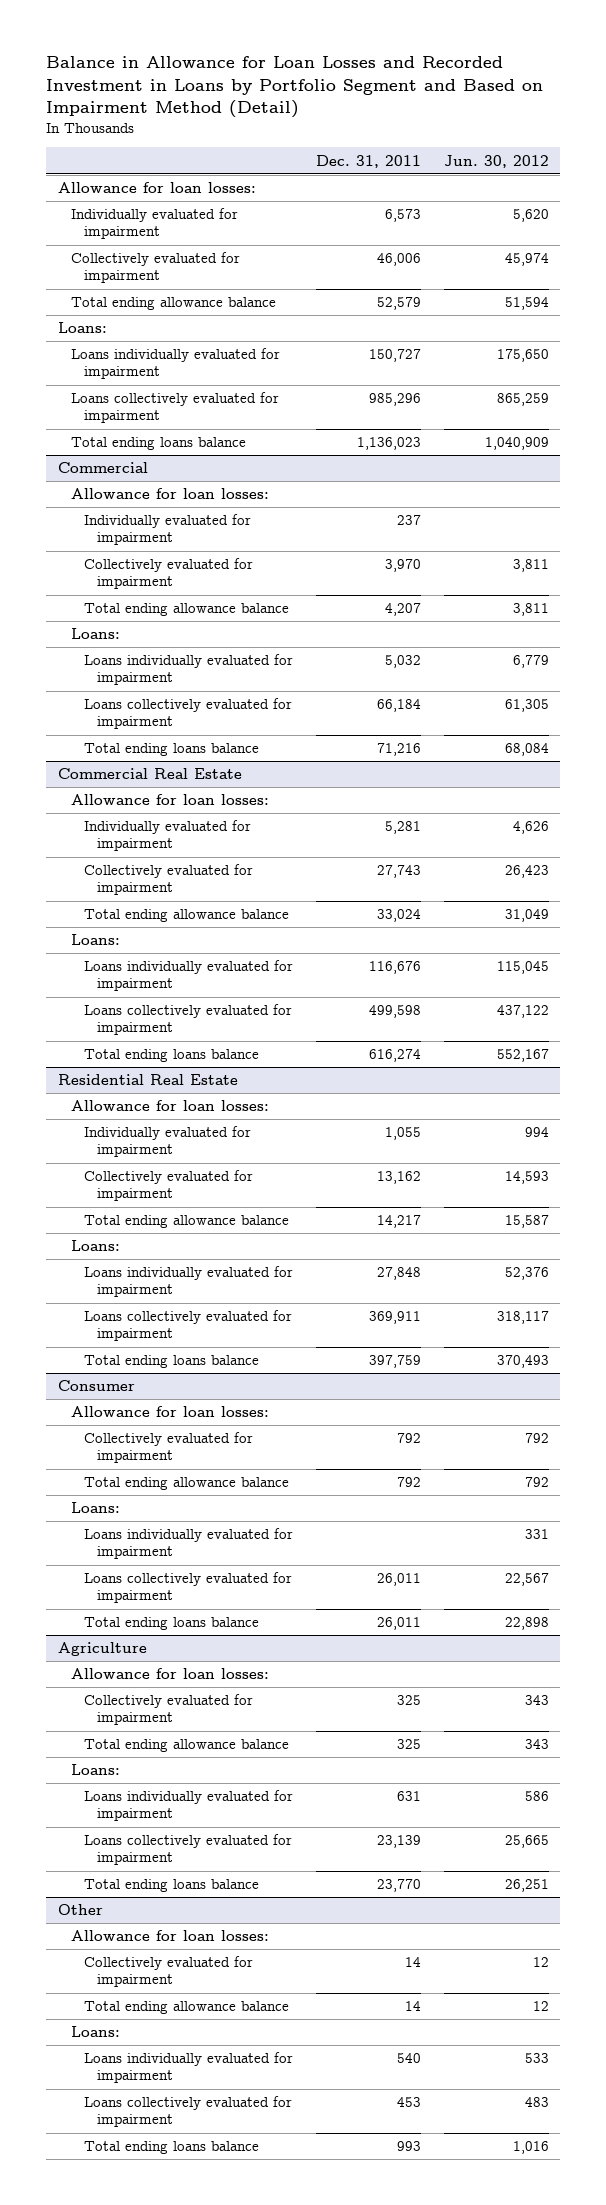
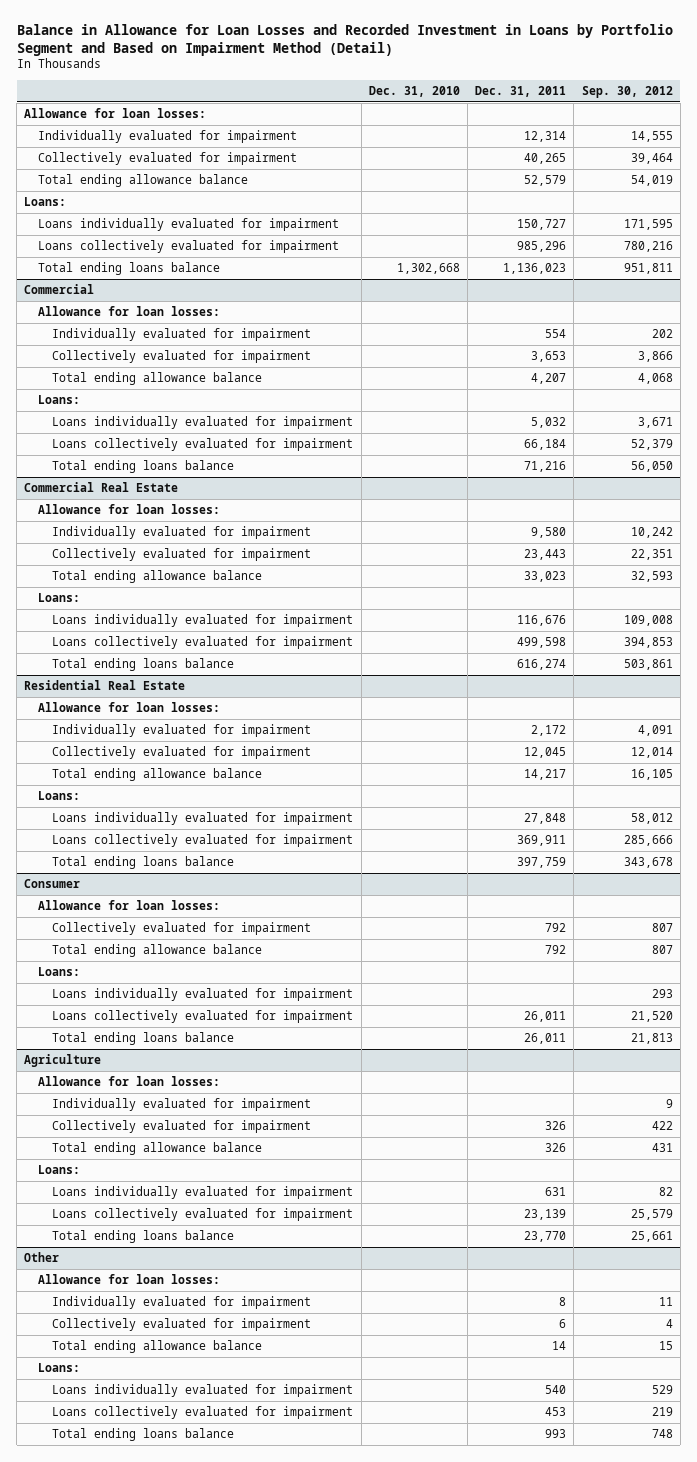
[443,154,549,168] Jun. 30, 2012 -> none
none -> [368,86,460,98] Dec. 31, 2010
none -> [581,86,673,99] Sep. 30, 2012
[384,209,421,223] 6,573 -> [524,131,567,143] 12,314
[376,253,421,267] 46,006 -> [524,153,567,165] 40,265
[396,515,421,526] 237 -> [545,329,567,339] 554
[384,559,421,573] 3,970 -> [531,351,567,363] 3,653
[384,821,421,835] 5,281 -> [531,527,567,539] 9,580
[376,865,421,879] 27,743 -> [524,549,567,561] 23,443
[376,909,421,923] 33,024 -> [524,571,567,583] 33,023
[384,1127,421,1141] 1,055 -> [531,725,567,737] 2,172
[376,1171,421,1185] 13,162 -> [524,747,567,759] 12,045
none -> [52,1098,312,1112] Individually evaluated for impairment
[396,1695,421,1706] 325 -> [545,1121,567,1131] 326
[396,1739,421,1750] 325 -> [545,1143,567,1153] 326
none -> [52,1296,312,1310] Individually evaluated for impairment
[404,1957,421,1968] 14 -> [559,1319,567,1329] 6

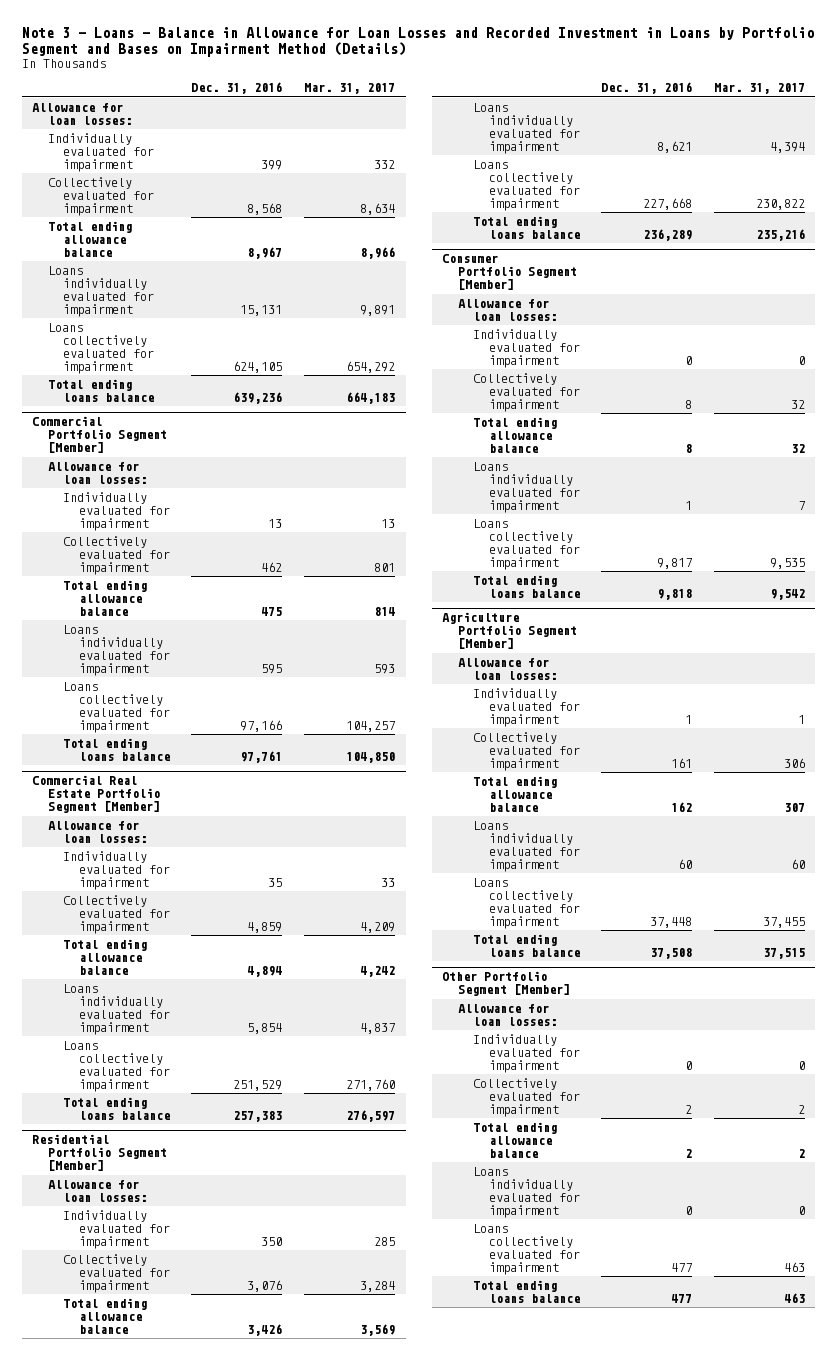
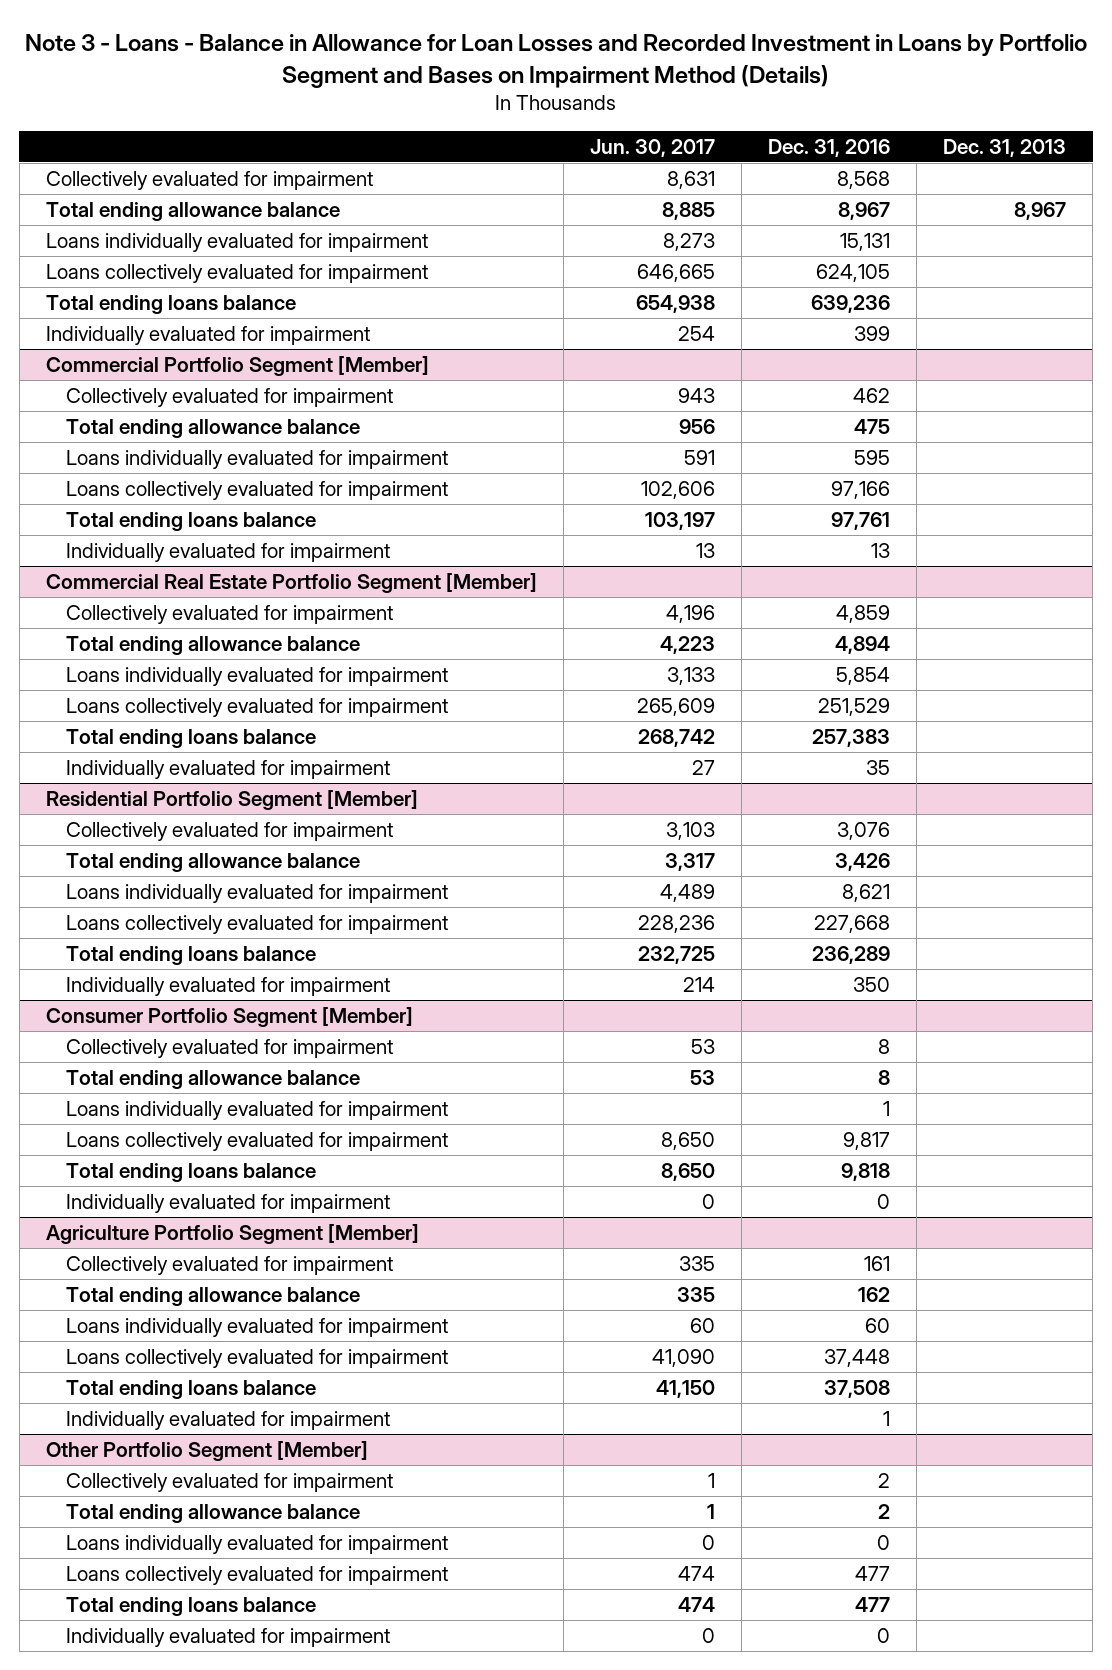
[303,83,395,95] Mar. 31, 2017 -> none
none -> [589,138,715,157] Jun. 30, 2017
none -> [943,138,1067,157] Dec. 31, 2013
[32,102,132,125] Allowance for loan losses: -> none
[47,132,155,172] Individually evaluated for impairment -> [45,326,370,346] Individually evaluated for impairment
[47,461,148,484] Allowance for loan losses: -> none
[63,491,170,531] Individually evaluated for impairment -> [65,543,390,563] Individually evaluated for impairment
[47,820,148,843] Allowance for loan losses: -> none
[63,850,170,890] Individually evaluated for impairment -> [65,760,390,780] Individually evaluated for impairment
[47,1179,148,1202] Allowance for loan losses: -> none
[63,1209,170,1249] Individually evaluated for impairment -> [65,977,390,997] Individually evaluated for impairment
[457,298,558,321] Allowance for loan losses: -> none
[473,328,580,368] Individually evaluated for impairment -> [65,1194,390,1214] Individually evaluated for impairment
[457,657,558,680] Allowance for loan losses: -> none
[473,687,580,727] Individually evaluated for impairment -> [65,1411,390,1431] Individually evaluated for impairment
[457,1003,558,1026] Allowance for loan losses: -> none
[473,1033,580,1073] Individually evaluated for impairment -> [65,1628,390,1648] Individually evaluated for impairment

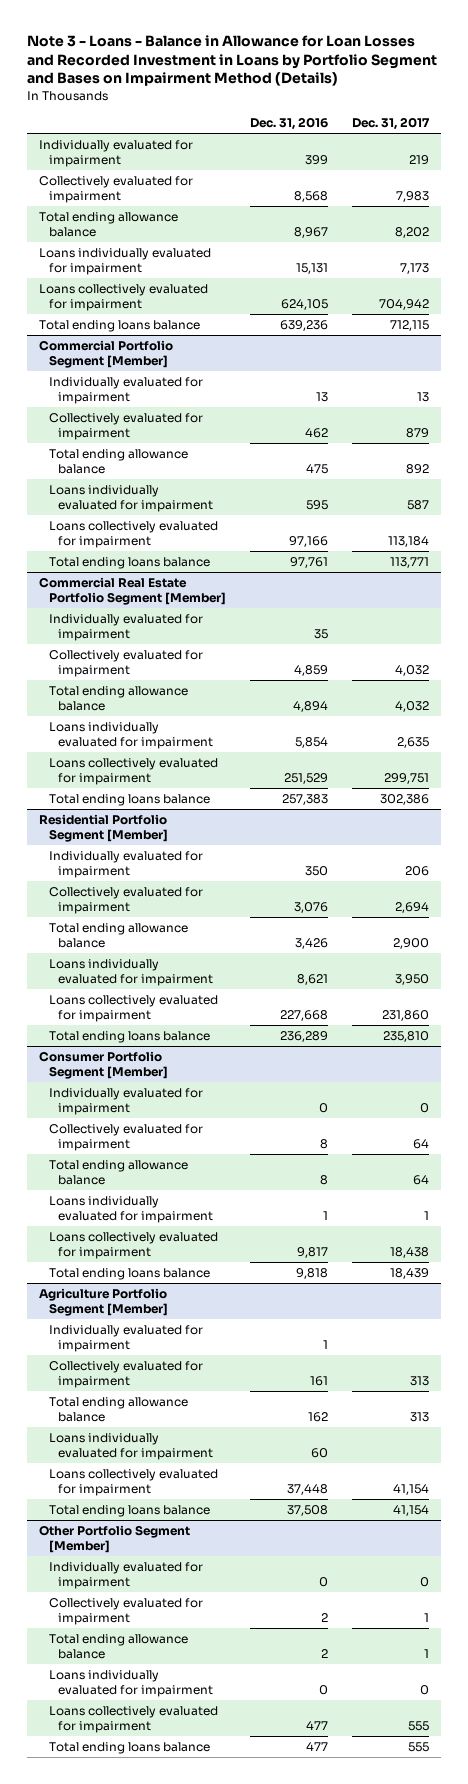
[589,138,715,157] Jun. 30, 2017 -> none
[943,138,1067,157] Dec. 31, 2013 -> none
none -> [352,117,431,131] Dec. 31, 2017
[45,326,370,346] Individually evaluated for impairment -> [39,140,194,167] Individually evaluated for impairment
[65,543,390,563] Individually evaluated for impairment -> [48,377,203,404] Individually evaluated for impairment
[65,760,390,780] Individually evaluated for impairment -> [48,614,203,641] Individually evaluated for impairment
[65,977,390,997] Individually evaluated for impairment -> [48,851,203,878] Individually evaluated for impairment
[65,1194,390,1214] Individually evaluated for impairment -> [48,1088,203,1115] Individually evaluated for impairment
[65,1411,390,1431] Individually evaluated for impairment -> [48,1325,203,1352] Individually evaluated for impairment
[65,1628,390,1648] Individually evaluated for impairment -> [48,1562,203,1589] Individually evaluated for impairment

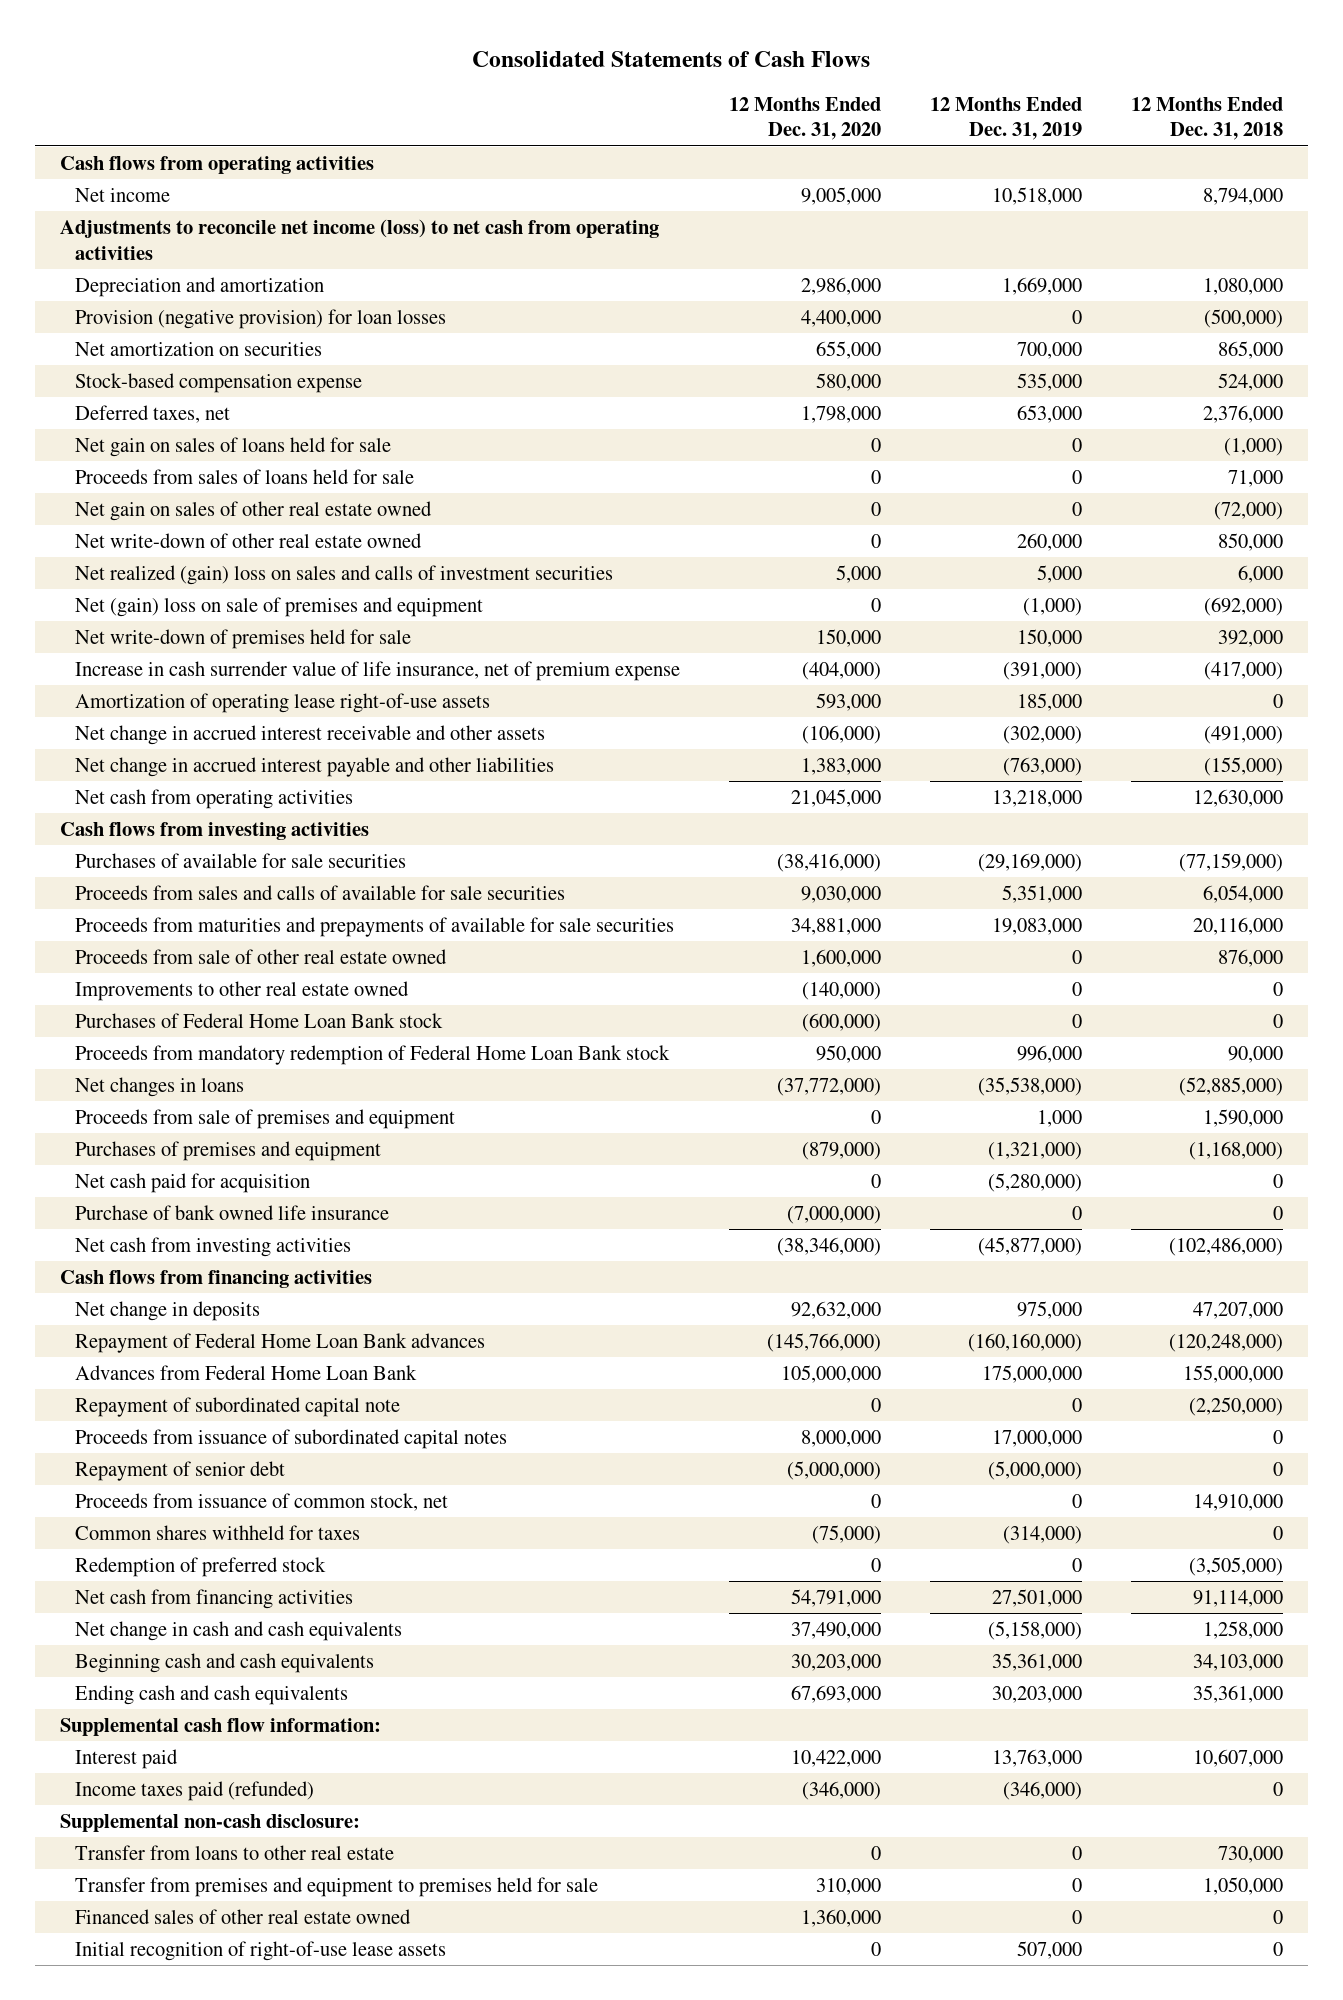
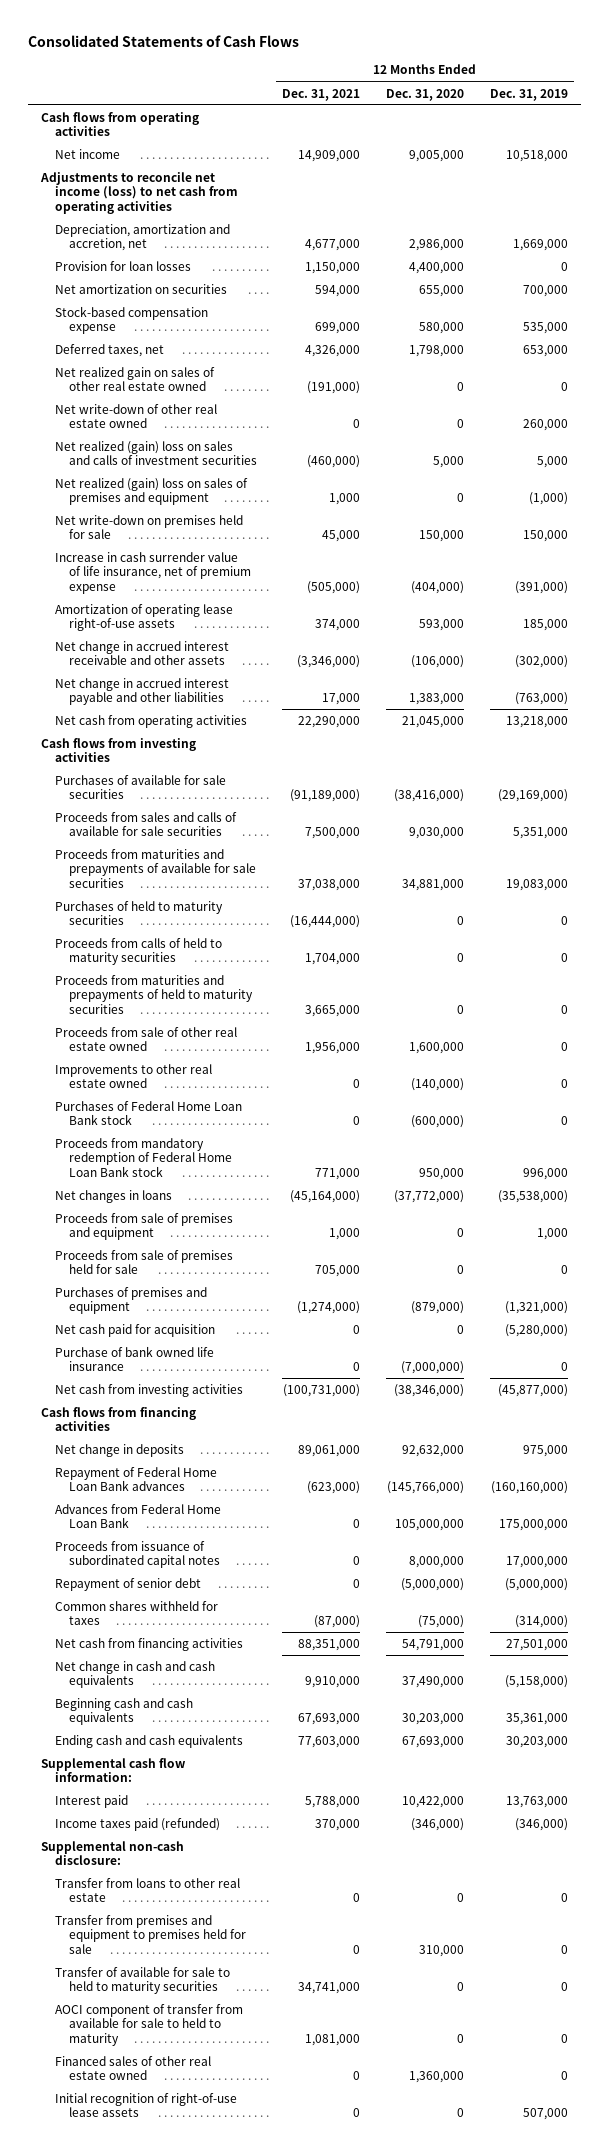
[1131,96,1284,141] 12 Months Ended Dec. 31, 2018 -> none
none -> [282,88,361,101] Dec. 31, 2021
[75,276,325,297] Depreciation and amortization -> [54,223,230,252] Depreciation, amortization and accretion, net
[75,308,447,329] Provision (negative provision) for loan losses -> [54,260,191,271] Provision for loan losses
[75,436,392,457] Net gain on sales of loans held for sale -> none
[75,468,415,484] Proceeds from sales of loans held for sale -> none
[75,500,433,521] Net gain on sales of other real estate owned -> [54,366,215,392] Net realized gain on sales of other real estate owned
[75,596,484,617] Net (gain) loss on sale of premises and equipment -> [54,477,248,506] Net realized (gain) loss on sales of premises and equipment
[75,628,412,649] Net write-down of premises held for sale -> [54,514,243,540] Net write-down on premises held for sale
none -> [54,900,223,926] Purchases of held to maturity securities
none -> [54,937,222,966] Proceeds from calls of held to maturity securities
none -> [54,974,253,1014] Proceeds from maturities and prepayments of held to maturity securities
none -> [54,1249,233,1275] Proceeds from sale of premises held for sale
[75,1396,401,1417] Repayment of subordinated capital note -> none
[75,1492,449,1511] Proceeds from issuance of common stock, net -> none
[75,1556,327,1577] Redemption of preferred stock -> none
none -> [54,1966,230,1995] Transfer of available for sale to held to maturity securities
none -> [54,2003,243,2046] AOCI component of transfer from available for sale to held to maturity

